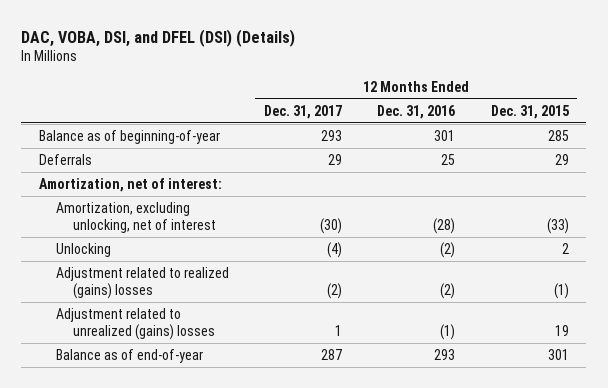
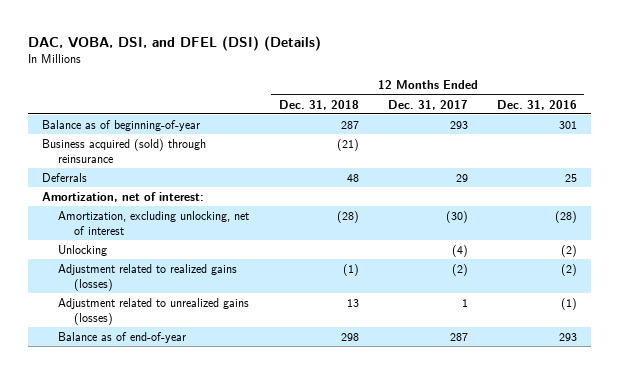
[490,104,569,119] Dec. 31, 2015 -> none
none -> [278,99,359,110] Dec. 31, 2018
none -> [42,138,207,163] Business acquired (sold) through reinsurance
[55,266,229,300] Adjustment related to realized (gains) losses -> [58,263,238,291] Adjustment related to realized gains (losses)
[55,307,215,341] Adjustment related to unrealized (gains) losses -> [58,297,250,325] Adjustment related to unrealized gains (losses)

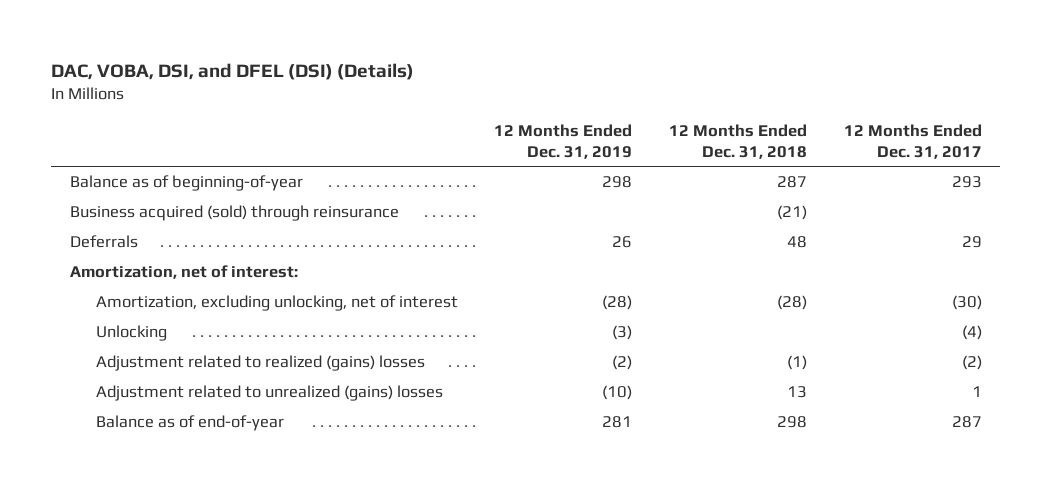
[496,99,577,110] Dec. 31, 2016 -> none
none -> [494,124,633,159] 12 Months Ended Dec. 31, 2019
[58,263,238,291] Adjustment related to realized gains (losses) -> [95,355,425,372] Adjustment related to realized (gains) losses
[58,297,250,325] Adjustment related to unrealized gains (losses) -> [95,385,443,402] Adjustment related to unrealized (gains) losses

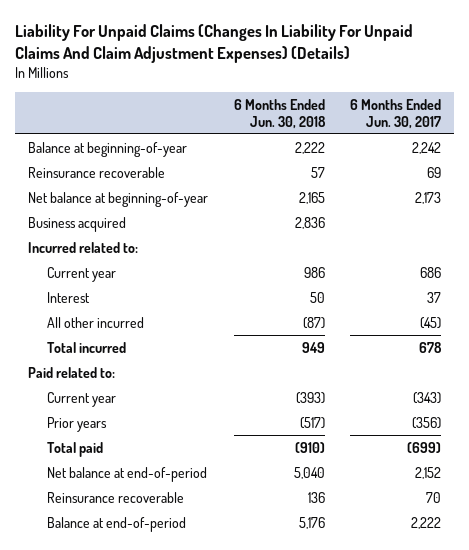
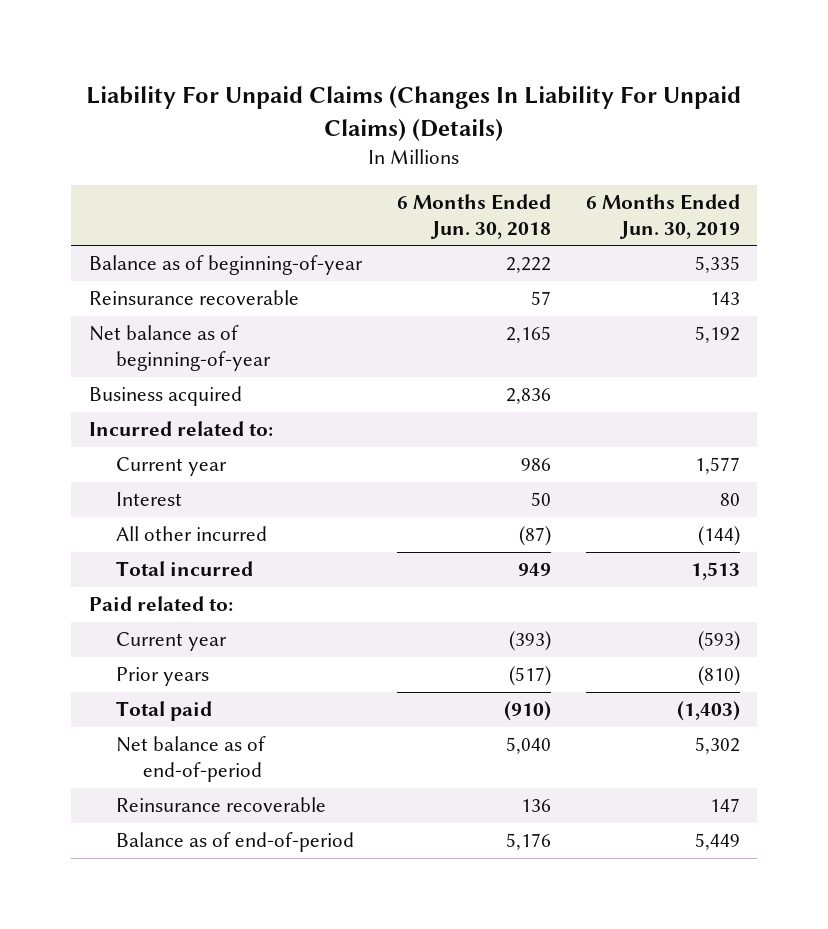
[14,23,413,63] Liability For Unpaid Claims (Changes In Liability For Unpaid Claims And Claim Adjustment Expenses) (Details) -> [86,86,742,141] Liability For Unpaid Claims (Changes In Liability For Unpaid Claims) (Details)
[350,98,442,129] 6 Months Ended Jun. 30, 2017 -> none
none -> [585,193,740,239] 6 Months Ended Jun. 30, 2019
[27,141,187,157] Balance at beginning-of-year -> [88,255,363,276] Balance as of beginning-of-year
[27,191,208,207] Net balance at beginning-of-year -> [88,325,271,372] Net balance as of beginning-of-year
[47,466,208,482] Net balance at end-of-period -> [115,736,266,783] Net balance as of end-of-period
[47,516,187,532] Balance at end-of-period -> [115,832,354,853] Balance as of end-of-period

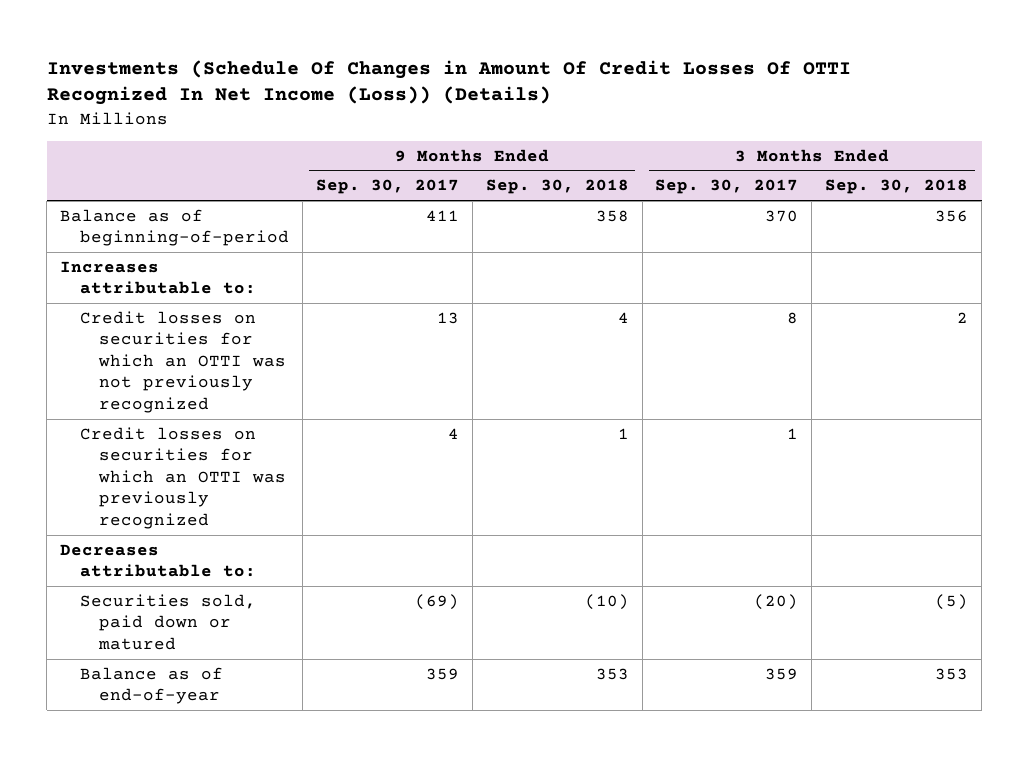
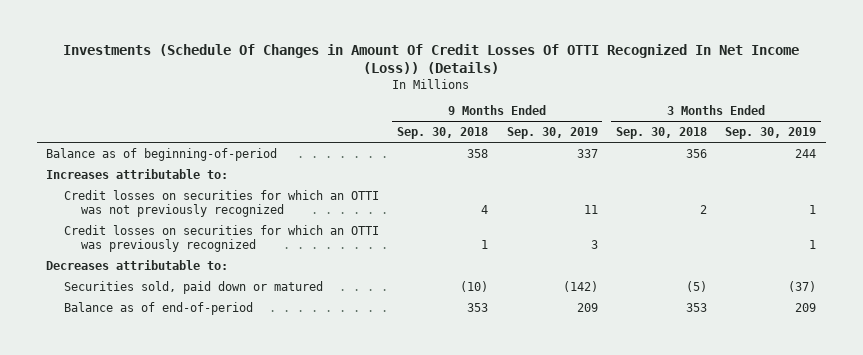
[315,179,459,195] Sep. 30, 2017 -> none
[655,179,799,195] Sep. 30, 2017 -> none
none -> [506,127,598,140] Sep. 30, 2019
none -> [725,127,817,140] Sep. 30, 2019
[79,666,223,705] Balance as of end-of-year -> [63,301,253,315] Balance as of end-of-period

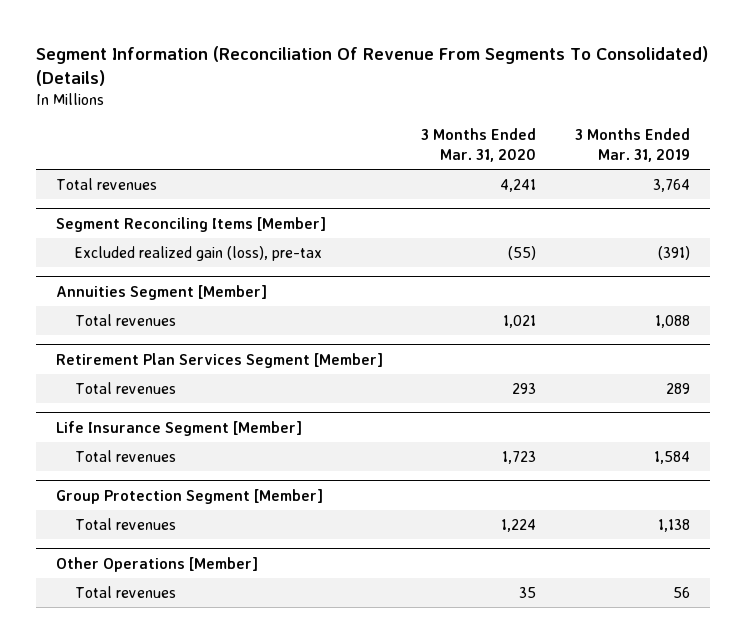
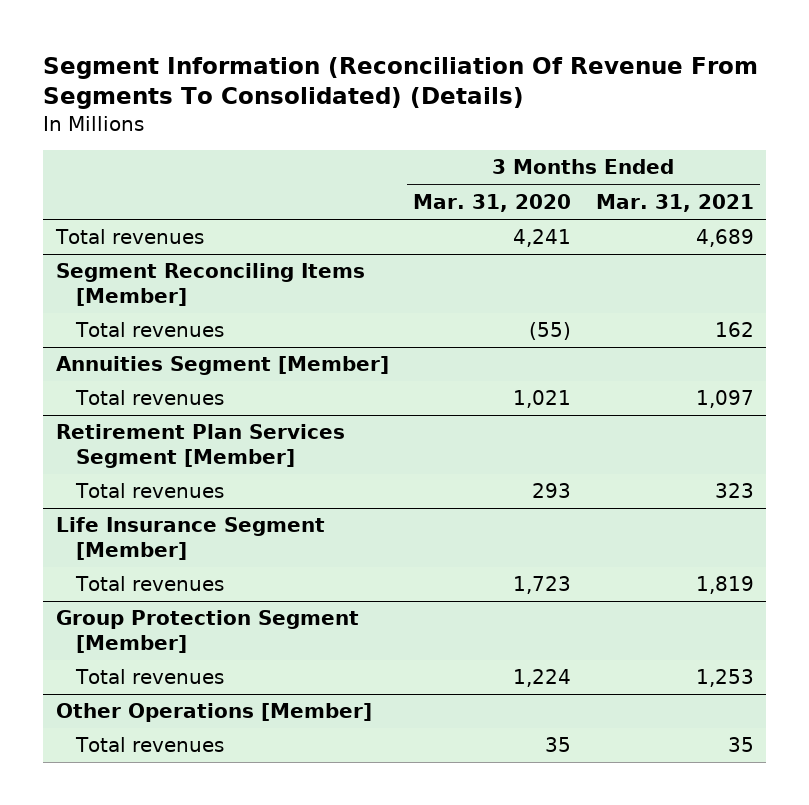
[575,128,691,163] 3 Months Ended Mar. 31, 2019 -> none
none -> [595,193,754,212] Mar. 31, 2021
[75,245,323,261] Excluded realized gain (loss), pre-tax -> none
none -> [74,322,224,338] Total revenues

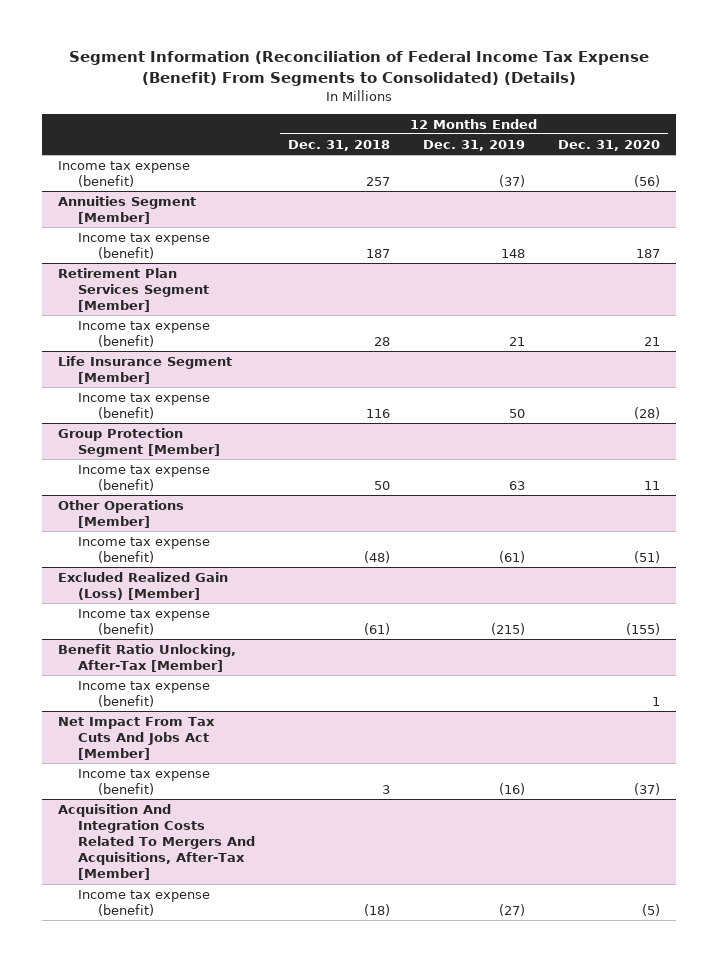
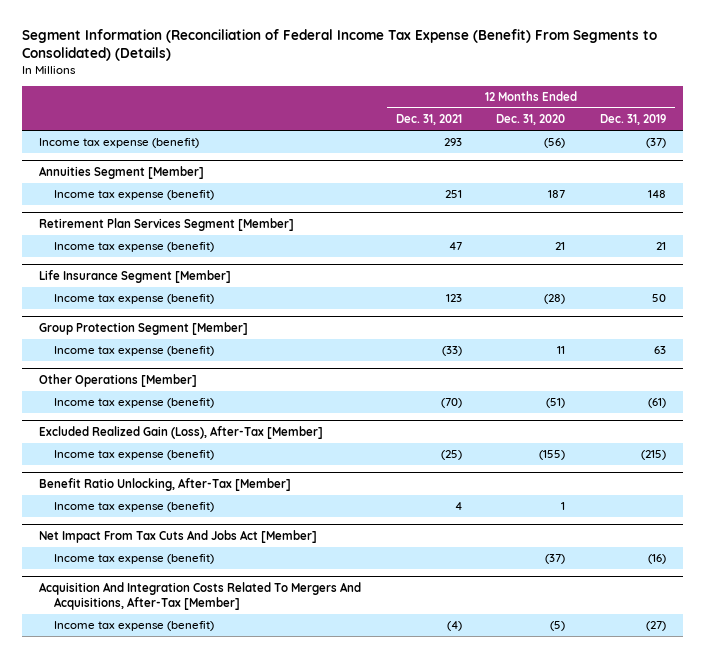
[288,139,391,151] Dec. 31, 2018 -> none
none -> [395,114,462,126] Dec. 31, 2021
[58,571,229,601] Excluded Realized Gain (Loss) [Member] -> [39,425,324,439] Excluded Realized Gain (Loss), After-Tax [Member]

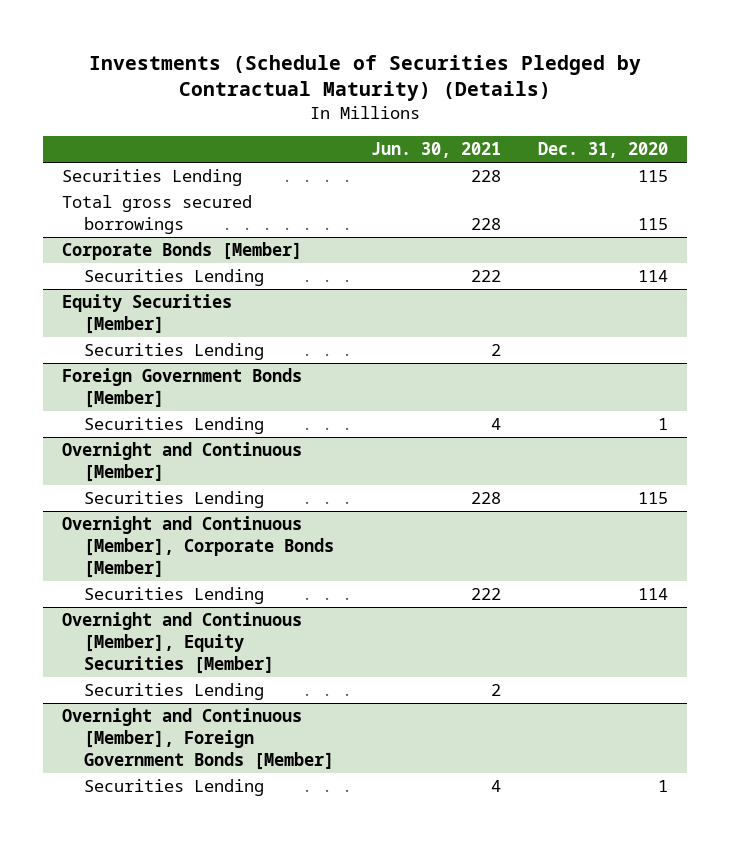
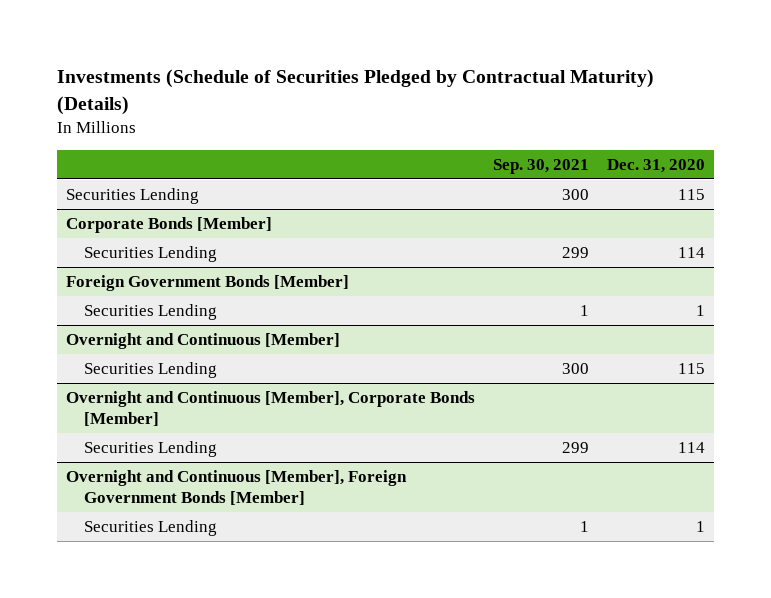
[370,142,501,159] Jun. 30, 2021 -> none
none -> [493,158,590,174] Sep. 30, 2021
[61,195,252,235] Total gross secured borrowings -> none
[61,294,232,335] Equity Securities [Member] -> none
[83,343,264,361] Securities Lending -> none
[61,612,302,675] Overnight and Continuous [Member], Equity Securities [Member] -> none
[83,683,264,701] Securities Lending -> none

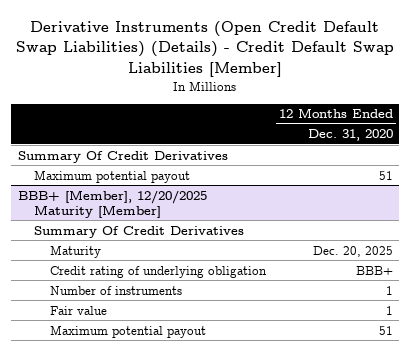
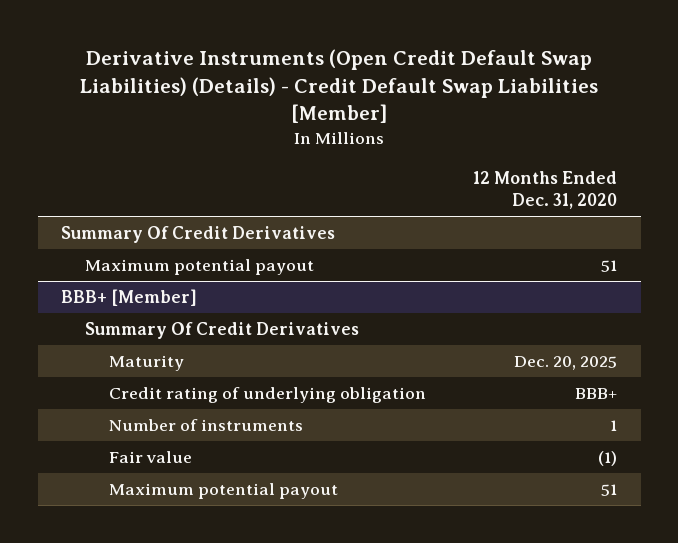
[18,189,208,218] BBB+ [Member], 12/20/2025 Maturity [Member] -> none
none -> [61,289,198,307] BBB+ [Member]
[385,305,393,315] 1 -> [597,451,617,467] (1)

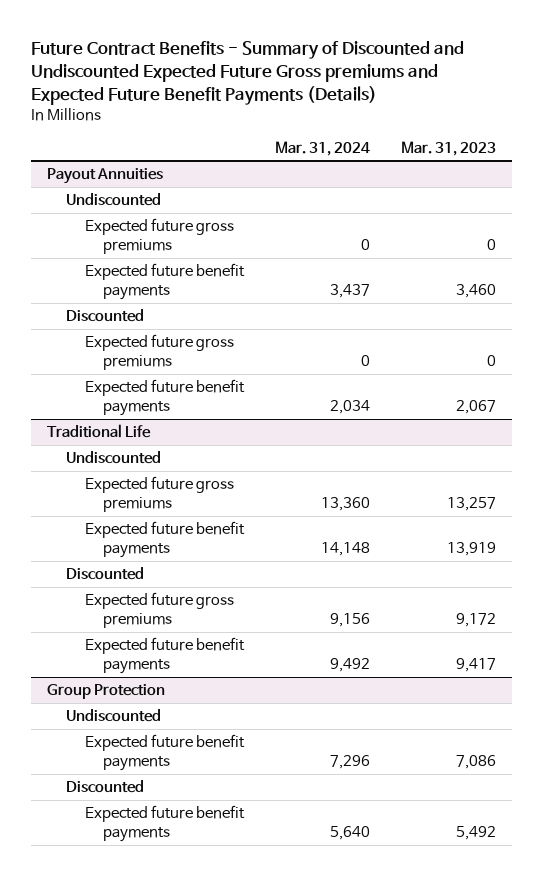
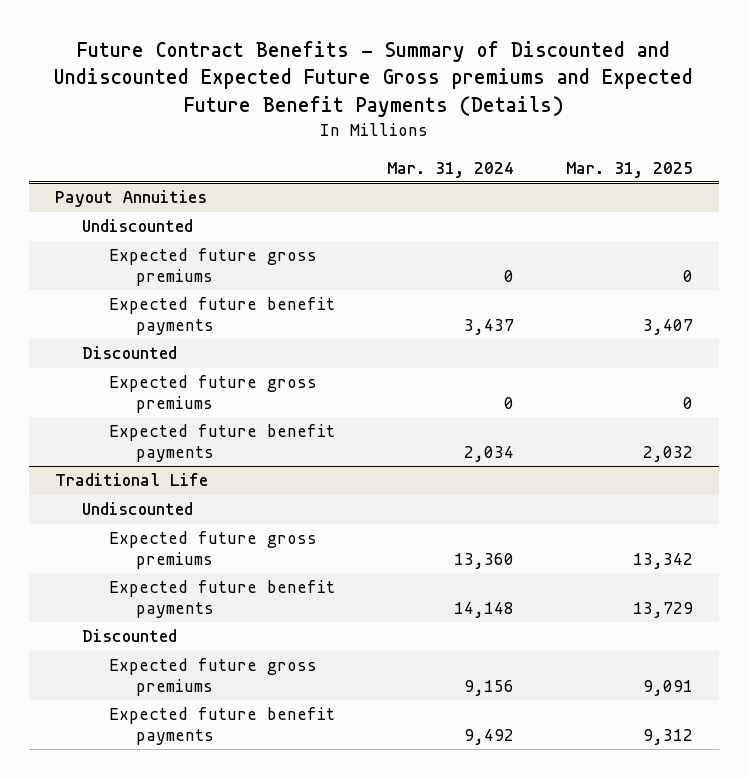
[401,140,497,156] Mar. 31, 2023 -> none
none -> [565,161,693,178] Mar. 31, 2025
[46,684,165,700] Group Protection -> none
[65,709,161,723] Undiscounted -> none
[84,734,245,772] Expected future benefit payments -> none
[65,780,144,794] Discounted -> none
[84,805,245,843] Expected future benefit payments -> none

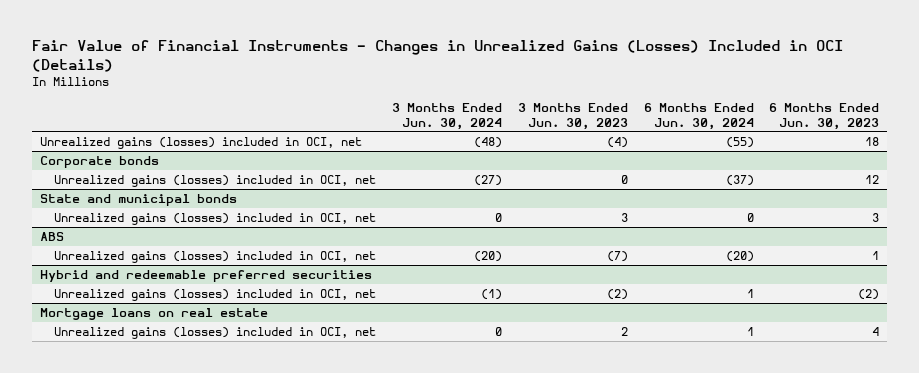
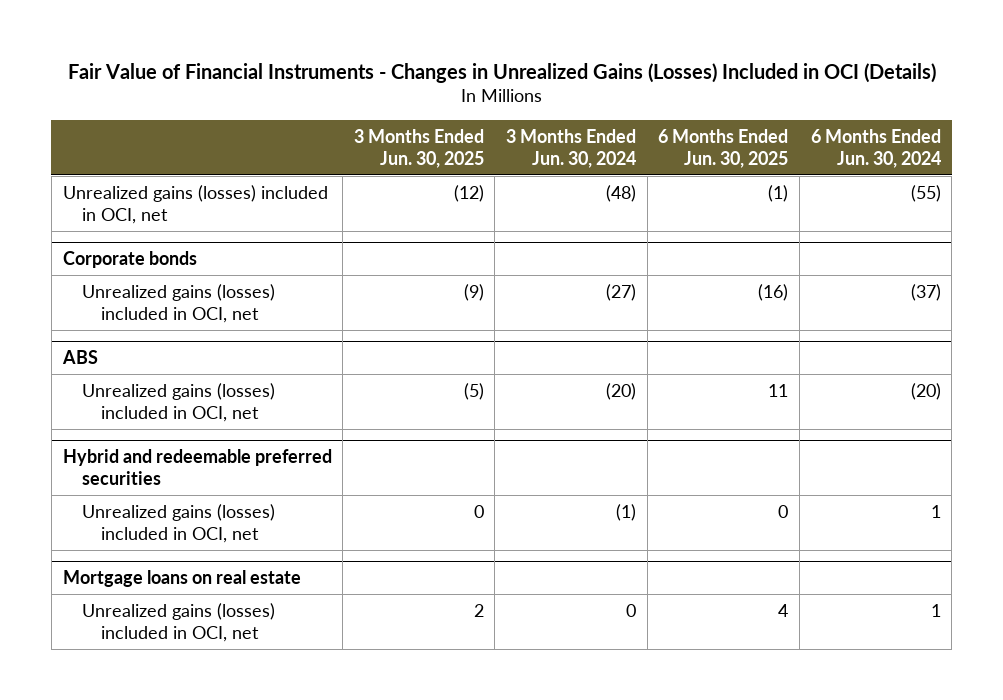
[517,103,628,130] 3 Months Ended Jun. 30, 2023 -> none
[769,103,880,130] 6 Months Ended Jun. 30, 2023 -> none
none -> [353,128,484,168] 3 Months Ended Jun. 30, 2025
none -> [658,128,789,168] 6 Months Ended Jun. 30, 2025
[39,193,237,206] State and municipal bonds -> none
[54,212,377,225] Unrealized gains (losses) included in OCI, net -> none

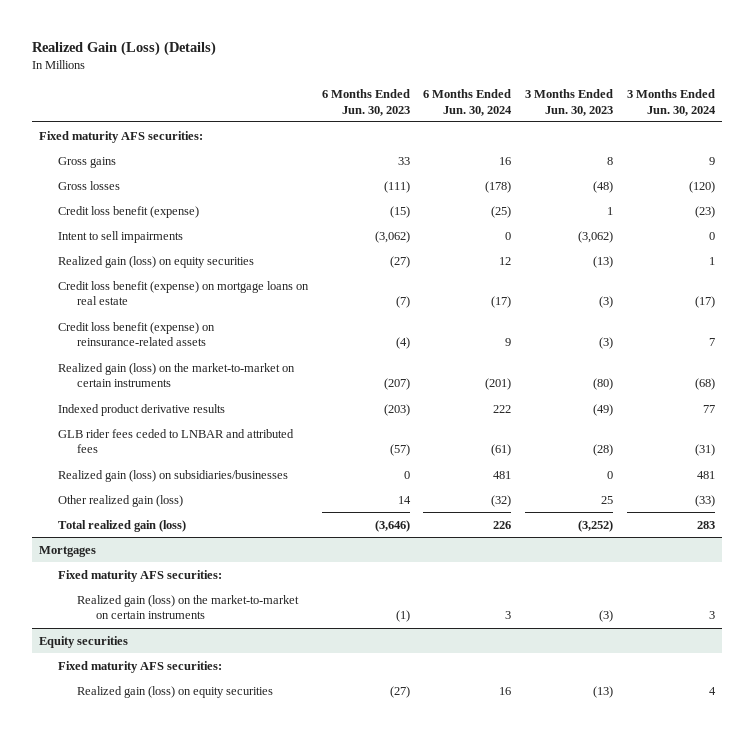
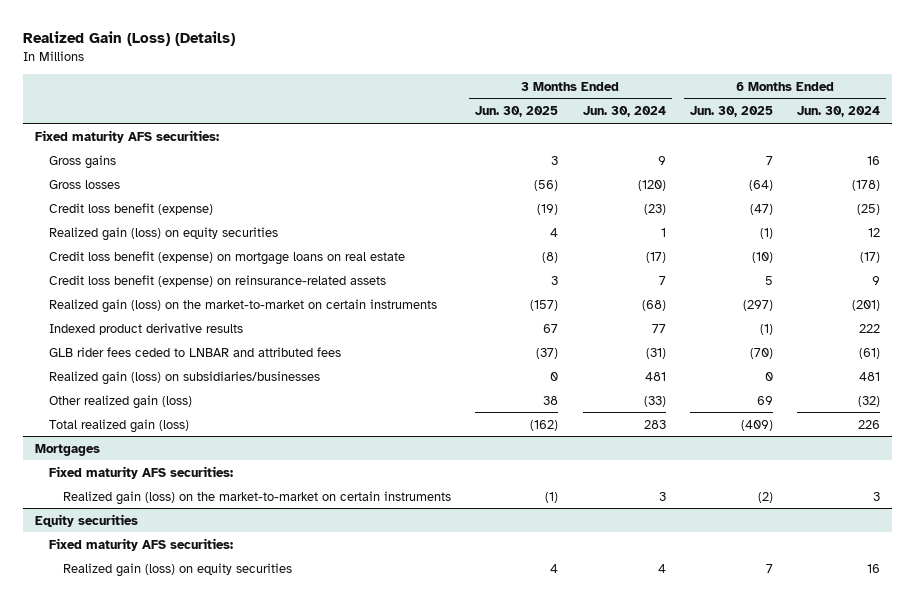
[321,89,410,116] 6 Months Ended Jun. 30, 2023 -> none
[525,89,614,116] 3 Months Ended Jun. 30, 2023 -> none
none -> [475,106,559,118] Jun. 30, 2025
none -> [689,106,773,118] Jun. 30, 2025
[57,230,183,243] Intent to sell impairments -> none

